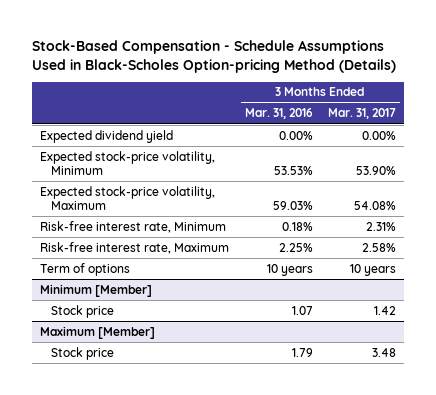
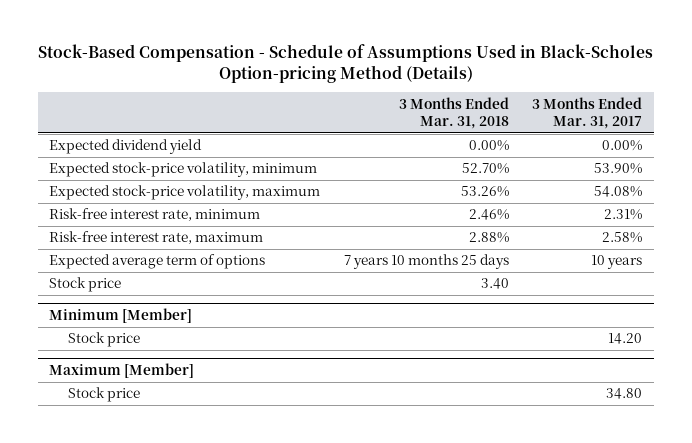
[32,40,397,73] Stock-Based Compensation - Schedule Assumptions Used in Black-Scholes Option-pricing Method (Details) -> [37,44,653,84] Stock-Based Compensation - Schedule of Assumptions Used in Black-Scholes Option-pricing Method (Details)
[244,108,313,120] Mar. 31, 2016 -> none
none -> [398,96,509,130] 3 Months Ended Mar. 31, 2018
[40,150,216,176] Expected stock-price volatility, Minimum -> [49,162,318,178] Expected stock-price volatility, minimum
[40,185,216,211] Expected stock-price volatility, Maximum -> [49,185,321,201] Expected stock-price volatility, maximum
[40,220,227,233] Risk-free interest rate, Minimum -> [49,208,261,222] Risk-free interest rate, minimum
[40,241,230,254] Risk-free interest rate, Maximum -> [49,231,264,245] Risk-free interest rate, maximum
[40,262,131,276] Term of options -> [49,254,266,270] Expected average term of options
none -> [49,277,122,293] Stock price
[374,305,397,315] 1.42 -> [608,333,643,345] 14.20
[372,347,397,357] 3.48 -> [606,388,643,400] 34.80

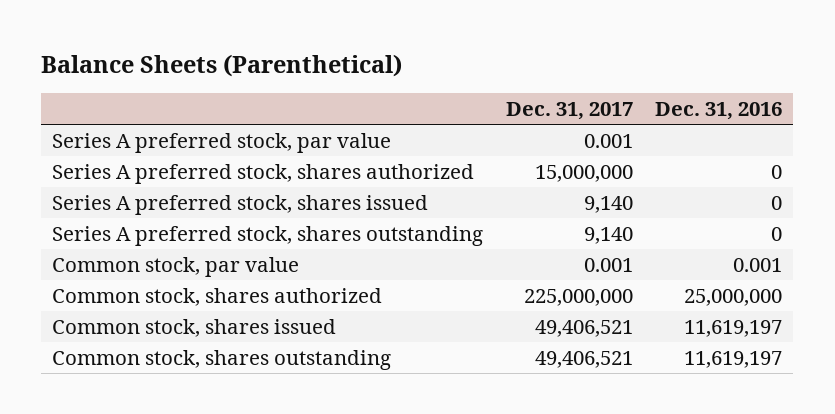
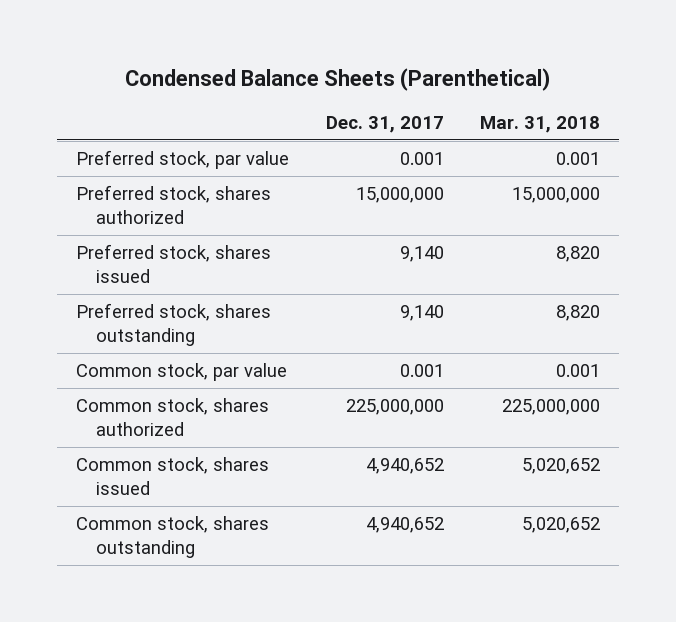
[41,53,403,77] Balance Sheets (Parenthetical) -> [125,68,551,92] Condensed Balance Sheets (Parenthetical)
[655,102,783,121] Dec. 31, 2016 -> none
none -> [480,116,601,134] Mar. 31, 2018
[52,132,392,153] Series A preferred stock, par value -> [75,150,289,170] Preferred stock, par value
[52,163,475,184] Series A preferred stock, shares authorized -> [75,185,271,224] Preferred stock, shares authorized
[52,194,429,215] Series A preferred stock, shares issued -> [75,244,271,283] Preferred stock, shares issued
[52,225,484,246] Series A preferred stock, shares outstanding -> [75,303,271,346] Preferred stock, shares outstanding
[534,319,633,337] 49,406,521 -> [365,458,444,475] 4,940,652
[534,350,633,368] 49,406,521 -> [365,517,444,534] 4,940,652

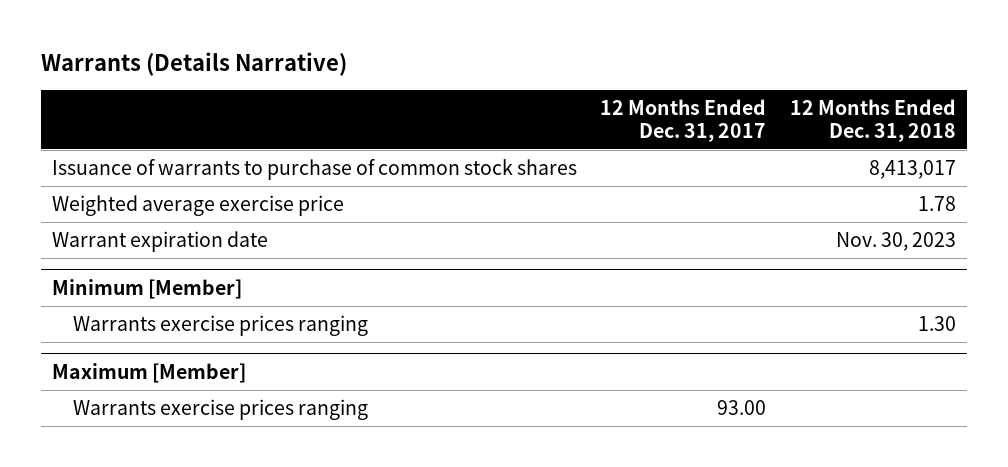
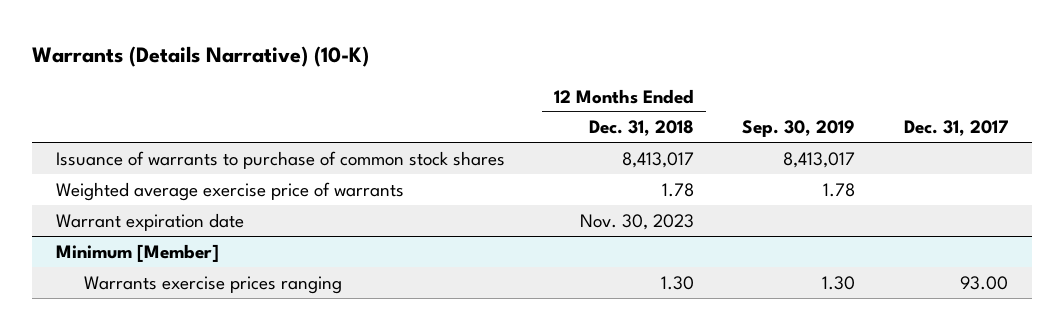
[40,51,347,76] Warrants (Details Narrative) -> [32,45,370,67] Warrants (Details Narrative) (10-K)
[600,99,767,142] 12 Months Ended Dec. 31, 2017 -> none
none -> [742,120,856,138] Sep. 30, 2019
none -> [903,120,1008,137] Dec. 31, 2017
[52,195,345,217] Weighted average exercise price -> [56,181,405,201] Weighted average exercise price of warrants
[52,362,247,383] Maximum [Member] -> none
[73,399,369,421] Warrants exercise prices ranging -> none

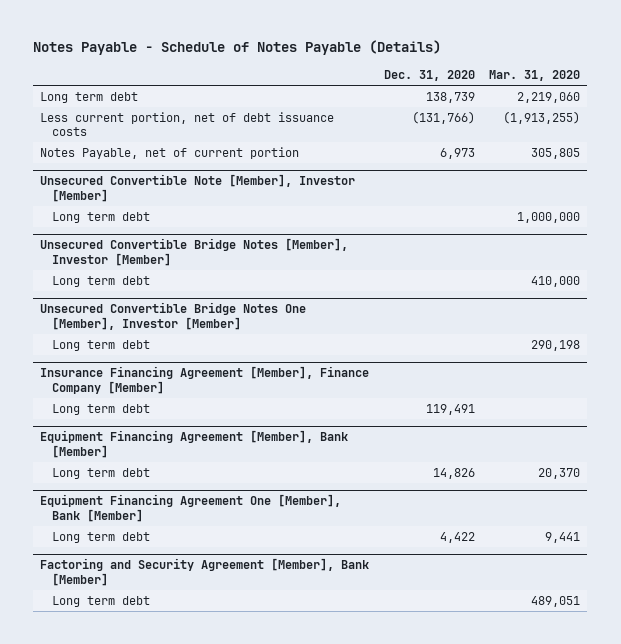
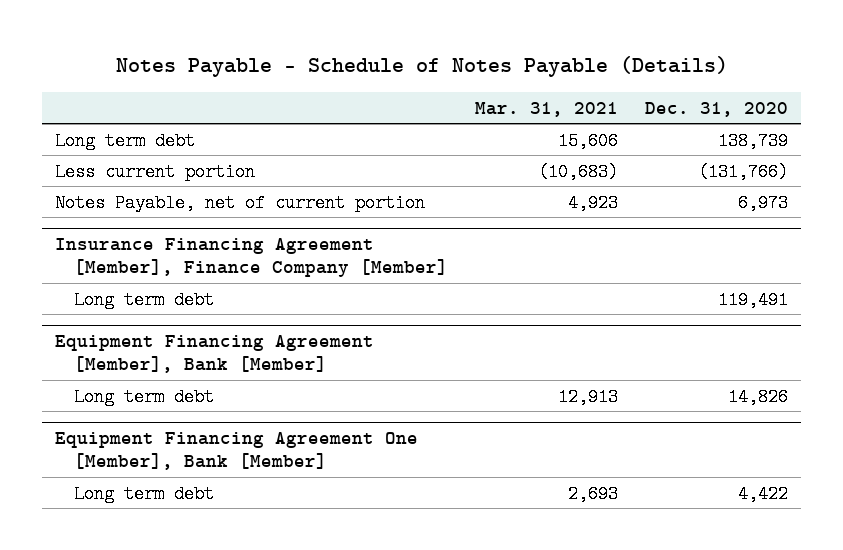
[489,70,581,82] Mar. 31, 2020 -> none
none -> [475,101,619,117] Mar. 31, 2021
[40,111,335,137] Less current portion, net of debt issuance costs -> [55,162,256,181] Less current portion
[40,174,356,202] Unsecured Convertible Note [Member], Investor [Member] -> none
[51,211,150,223] Long term debt -> none
[40,238,349,266] Unsecured Convertible Bridge Notes [Member], Investor [Member] -> none
[51,275,150,287] Long term debt -> none
[40,302,307,330] Unsecured Convertible Bridge Notes One [Member], Investor [Member] -> none
[51,339,150,351] Long term debt -> none
[40,558,370,586] Factoring and Security Agreement [Member], Bank [Member] -> none
[51,595,150,607] Long term debt -> none

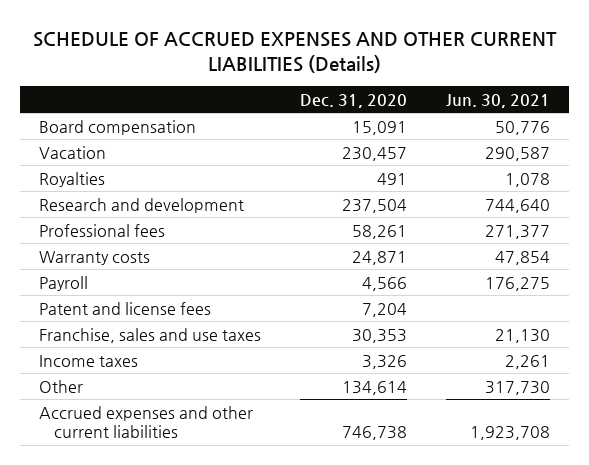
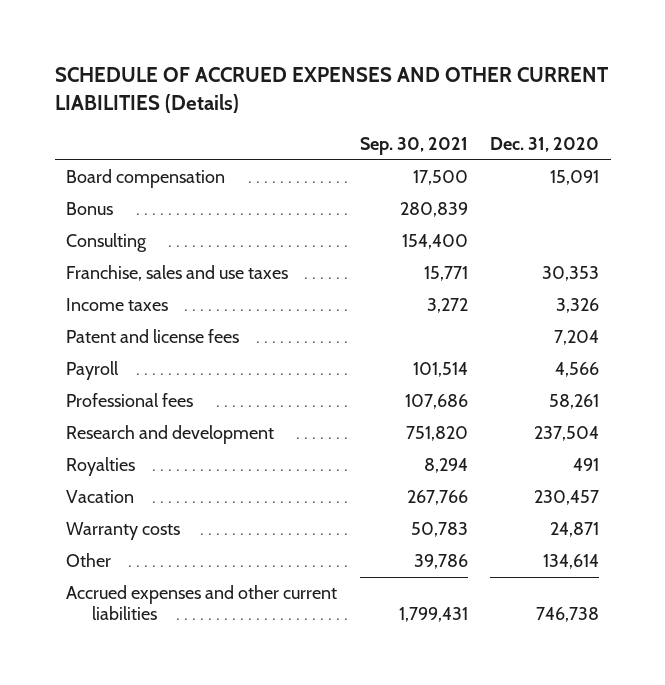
[445,94,550,109] Jun. 30, 2021 -> none
none -> [359,136,468,155] Sep. 30, 2021
none -> [65,202,113,216] Bonus
none -> [65,233,147,253] Consulting
[39,301,212,315] Patent and license fees -> [65,329,239,344] Patent and license fees
[39,275,89,291] Payroll -> [65,361,119,381] Payroll
[39,223,166,237] Professional fees -> [65,393,193,408] Professional fees
[39,197,245,213] Research and development -> [65,425,274,445] Research and development
[39,171,106,187] Royalties -> [65,457,135,477] Royalties
[39,145,107,159] Vacation -> [65,490,134,504] Vacation
[39,250,151,265] Warranty costs -> [65,522,180,541] Warranty costs

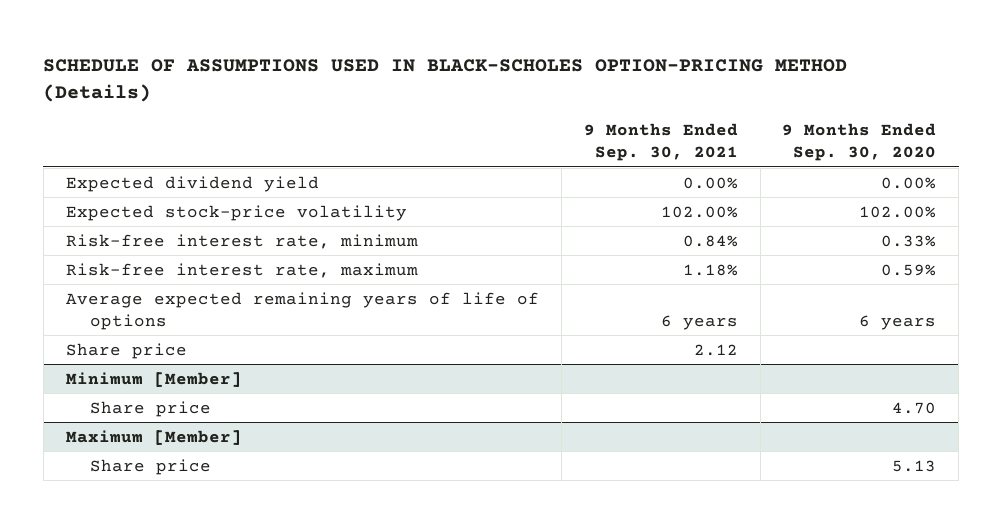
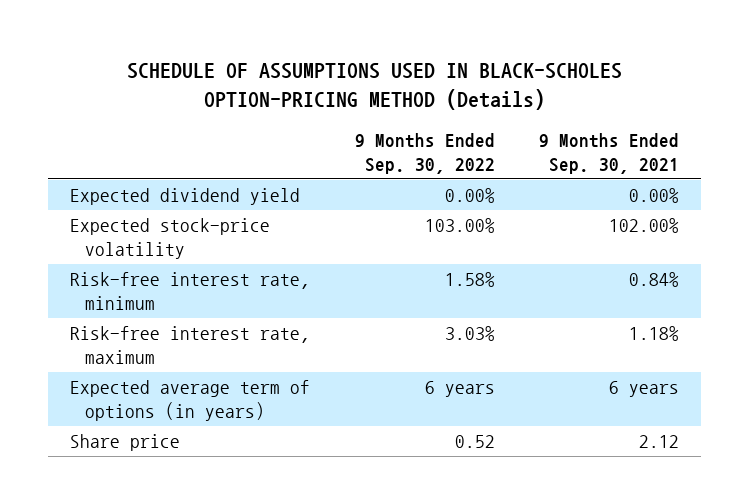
[782,123,937,162] 9 Months Ended Sep. 30, 2020 -> none
none -> [354,132,495,174] 9 Months Ended Sep. 30, 2022
[65,291,539,330] Average expected remaining years of life of options -> [70,379,311,421] Expected average term of options (in years)
[65,371,242,387] Minimum [Member] -> none
[89,400,211,417] Share price -> none
[65,429,242,445] Maximum [Member] -> none
[89,458,211,475] Share price -> none

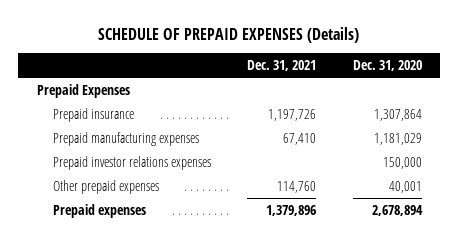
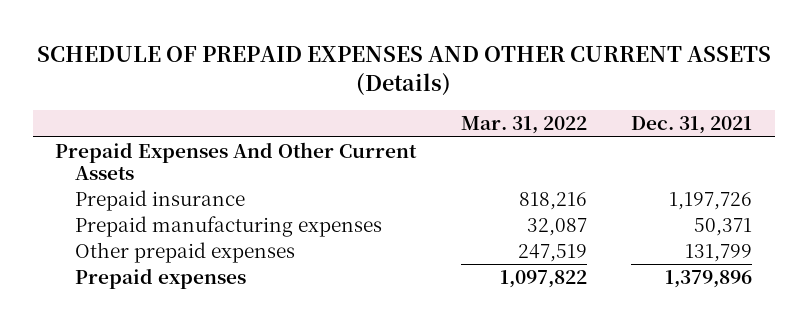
[98,26,360,43] SCHEDULE OF PREPAID EXPENSES (Details) -> [36,46,771,97] SCHEDULE OF PREPAID EXPENSES AND OTHER CURRENT ASSETS (Details)
[352,60,422,72] Dec. 31, 2020 -> none
none -> [460,116,587,135] Mar. 31, 2022
[36,83,130,98] Prepaid Expenses -> none
none -> [55,142,418,180] Prepaid Expenses And Other Current Assets
[52,155,211,170] Prepaid investor relations expenses -> none
[283,132,317,145] 67,410 -> [694,218,753,237] 50,371
[277,180,317,193] 114,760 -> [685,244,753,263] 131,799

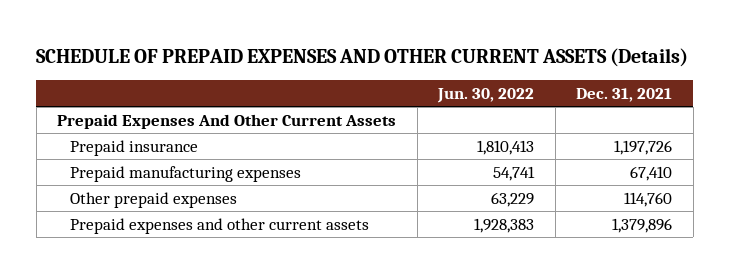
[460,116,587,135] Mar. 31, 2022 -> none
none -> [437,88,535,104] Jun. 30, 2022
[694,218,753,237] 50,371 -> [630,166,673,182] 67,410
[685,244,753,263] 131,799 -> [624,192,673,208] 114,760
[75,268,247,290] Prepaid expenses -> [69,218,369,235] Prepaid expenses and other current assets

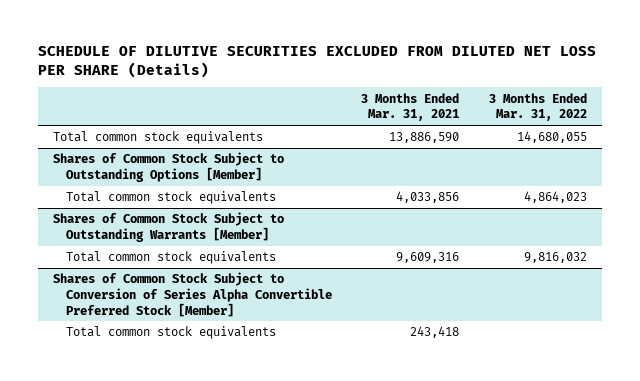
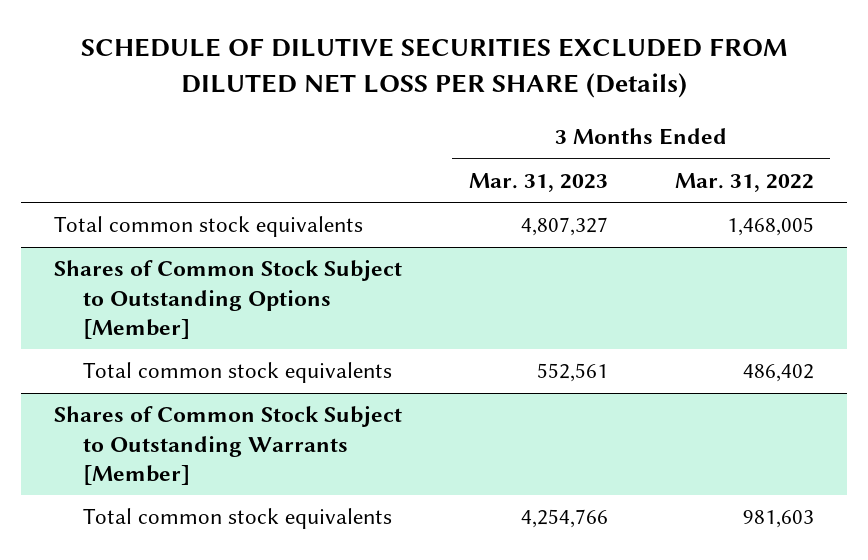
[361,92,460,122] 3 Months Ended Mar. 31, 2021 -> none
none -> [468,172,608,192] Mar. 31, 2023
[517,131,588,144] 14,680,055 -> [726,217,814,237] 1,468,005
[524,191,588,204] 4,864,023 -> [742,364,814,383] 486,402
[52,272,332,317] Shares of Common Stock Subject to Conversion of Series Alpha Convertible Preferred Stock [Member] -> none
[65,326,276,340] Total common stock equivalents -> none
[524,252,588,264] 9,816,032 -> [742,510,814,529] 981,603

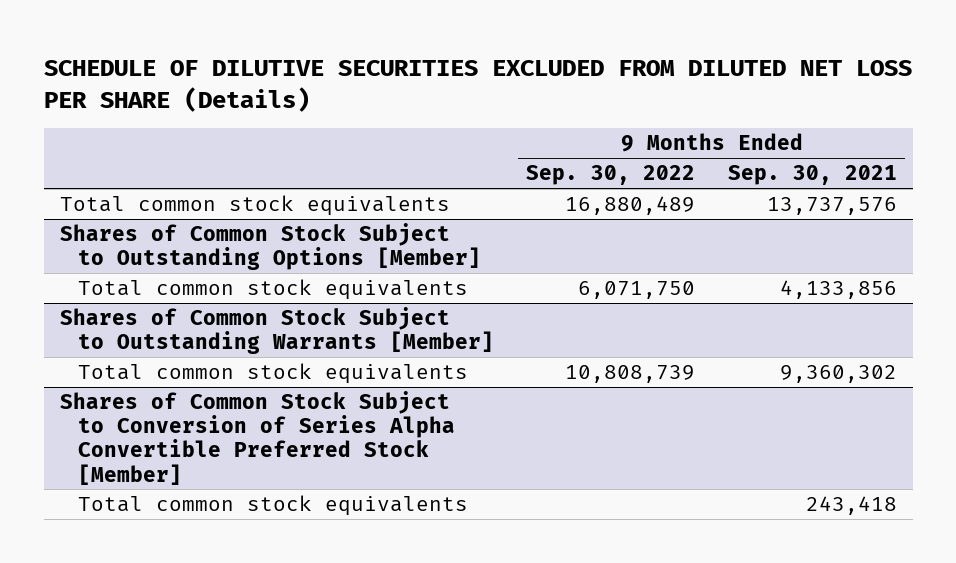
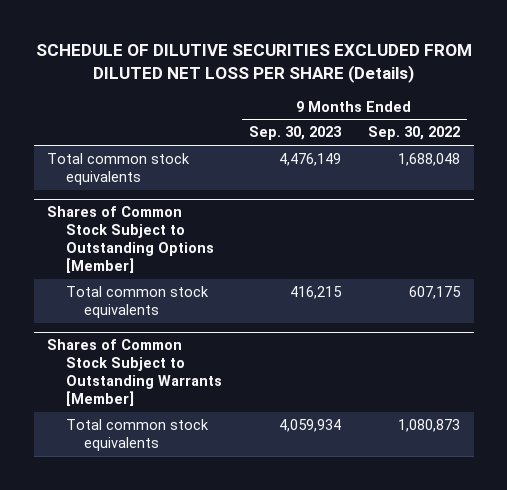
[727,165,897,186] Sep. 30, 2021 -> none
none -> [248,126,342,141] Sep. 30, 2023
[565,196,696,216] 16,880,489 -> [397,153,460,167] 1,688,048
[578,281,696,300] 6,071,750 -> [408,286,461,300] 607,175
[59,391,456,485] Shares of Common Stock Subject to Conversion of Series Alpha Convertible Preferred Stock [Member] -> none
[78,495,469,517] Total common stock equivalents -> none
[565,365,696,384] 10,808,739 -> [397,419,460,433] 1,080,873

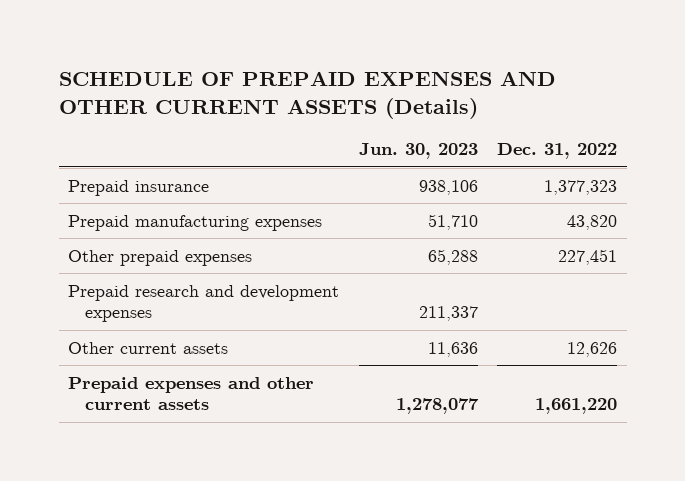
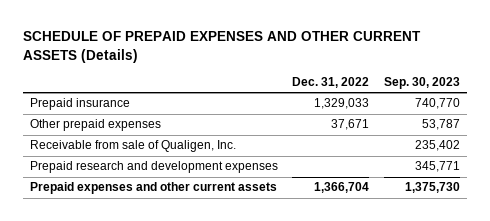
[358,143,478,160] Jun. 30, 2023 -> none
none -> [383,76,460,89] Sep. 30, 2023
[68,214,323,231] Prepaid manufacturing expenses -> none
[544,179,618,195] 1,377,323 -> [314,98,370,110] 1,329,033
[558,248,618,265] 227,451 -> [331,119,370,131] 37,671
none -> [29,140,236,153] Receivable from sale of Qualigen, Inc.
[68,341,229,354] Other current assets -> none
[535,398,618,415] 1,661,220 -> [314,182,370,194] 1,366,704

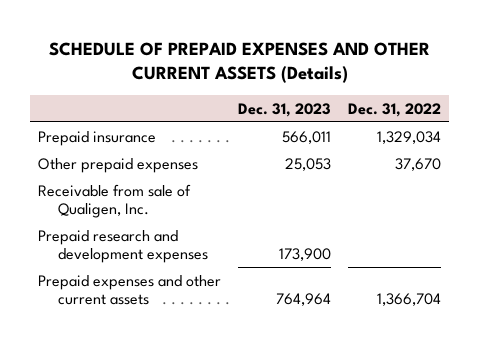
[383,76,460,89] Sep. 30, 2023 -> none
none -> [238,102,332,117] Dec. 31, 2023
[314,98,370,110] 1,329,033 -> [376,130,441,144] 1,329,034
[331,119,370,131] 37,671 -> [394,157,441,171] 37,670

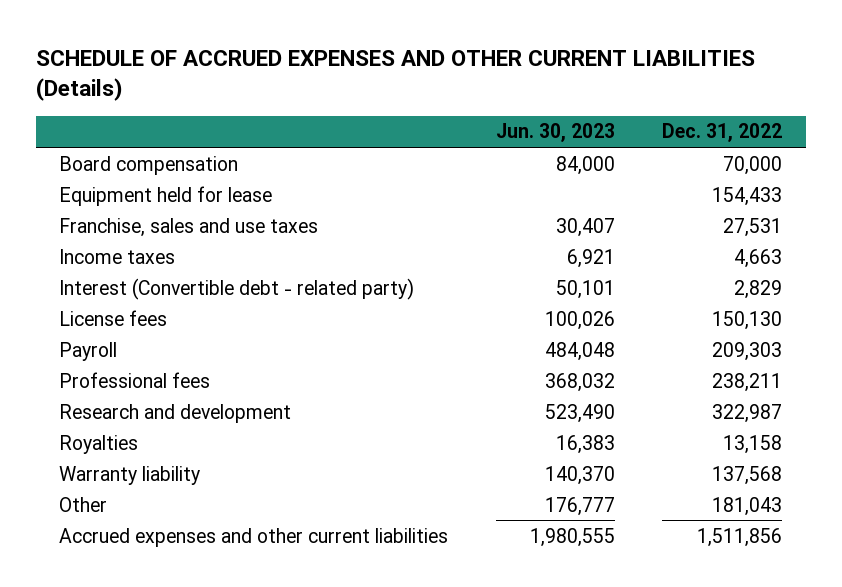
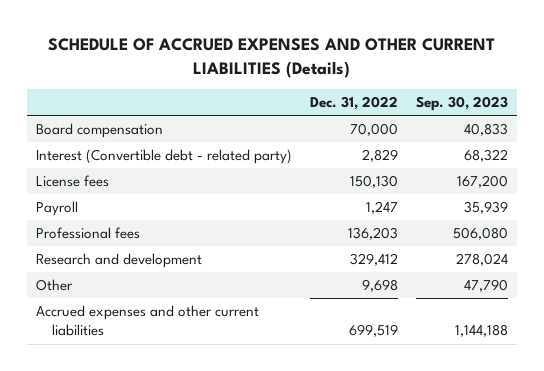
[495,123,615,143] Jun. 30, 2023 -> none
none -> [415,96,508,112] Sep. 30, 2023
[59,185,273,206] Equipment held for lease -> none
[59,217,319,237] Franchise, sales and use taxes -> none
[59,248,176,264] Income taxes -> none
[59,434,139,454] Royalties -> none
[59,465,201,485] Warranty liability -> none
[712,341,783,361] 209,303 -> [365,201,398,215] 1,247
[712,372,783,392] 238,211 -> [347,227,398,241] 136,203
[712,403,783,423] 322,987 -> [349,253,398,267] 329,412
[712,496,783,516] 181,043 -> [361,279,398,293] 9,698
[697,527,783,547] 1,511,856 -> [348,324,398,338] 699,519

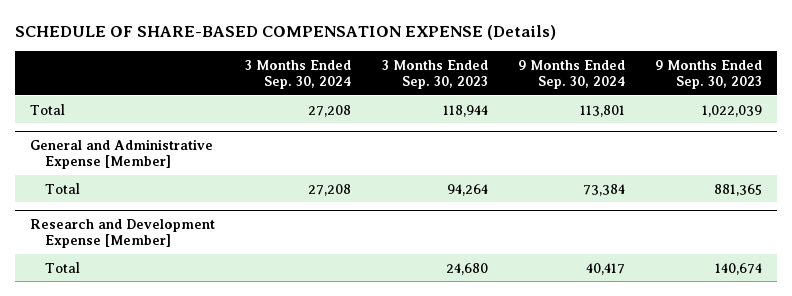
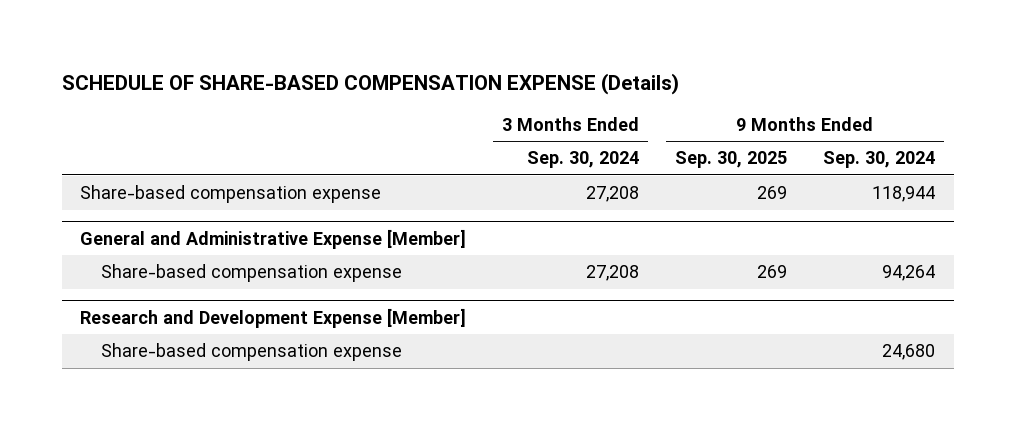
[381,59,488,90] 3 Months Ended Sep. 30, 2023 -> none
[655,59,763,90] 9 Months Ended Sep. 30, 2023 -> none
none -> [675,151,788,169] Sep. 30, 2025
[30,103,66,115] Total -> none
none -> [79,185,381,204] Share-based compensation expense
[44,182,80,194] Total -> none
none -> [100,264,402,283] Share-based compensation expense
[44,261,80,273] Total -> none
none -> [100,343,402,362] Share-based compensation expense

